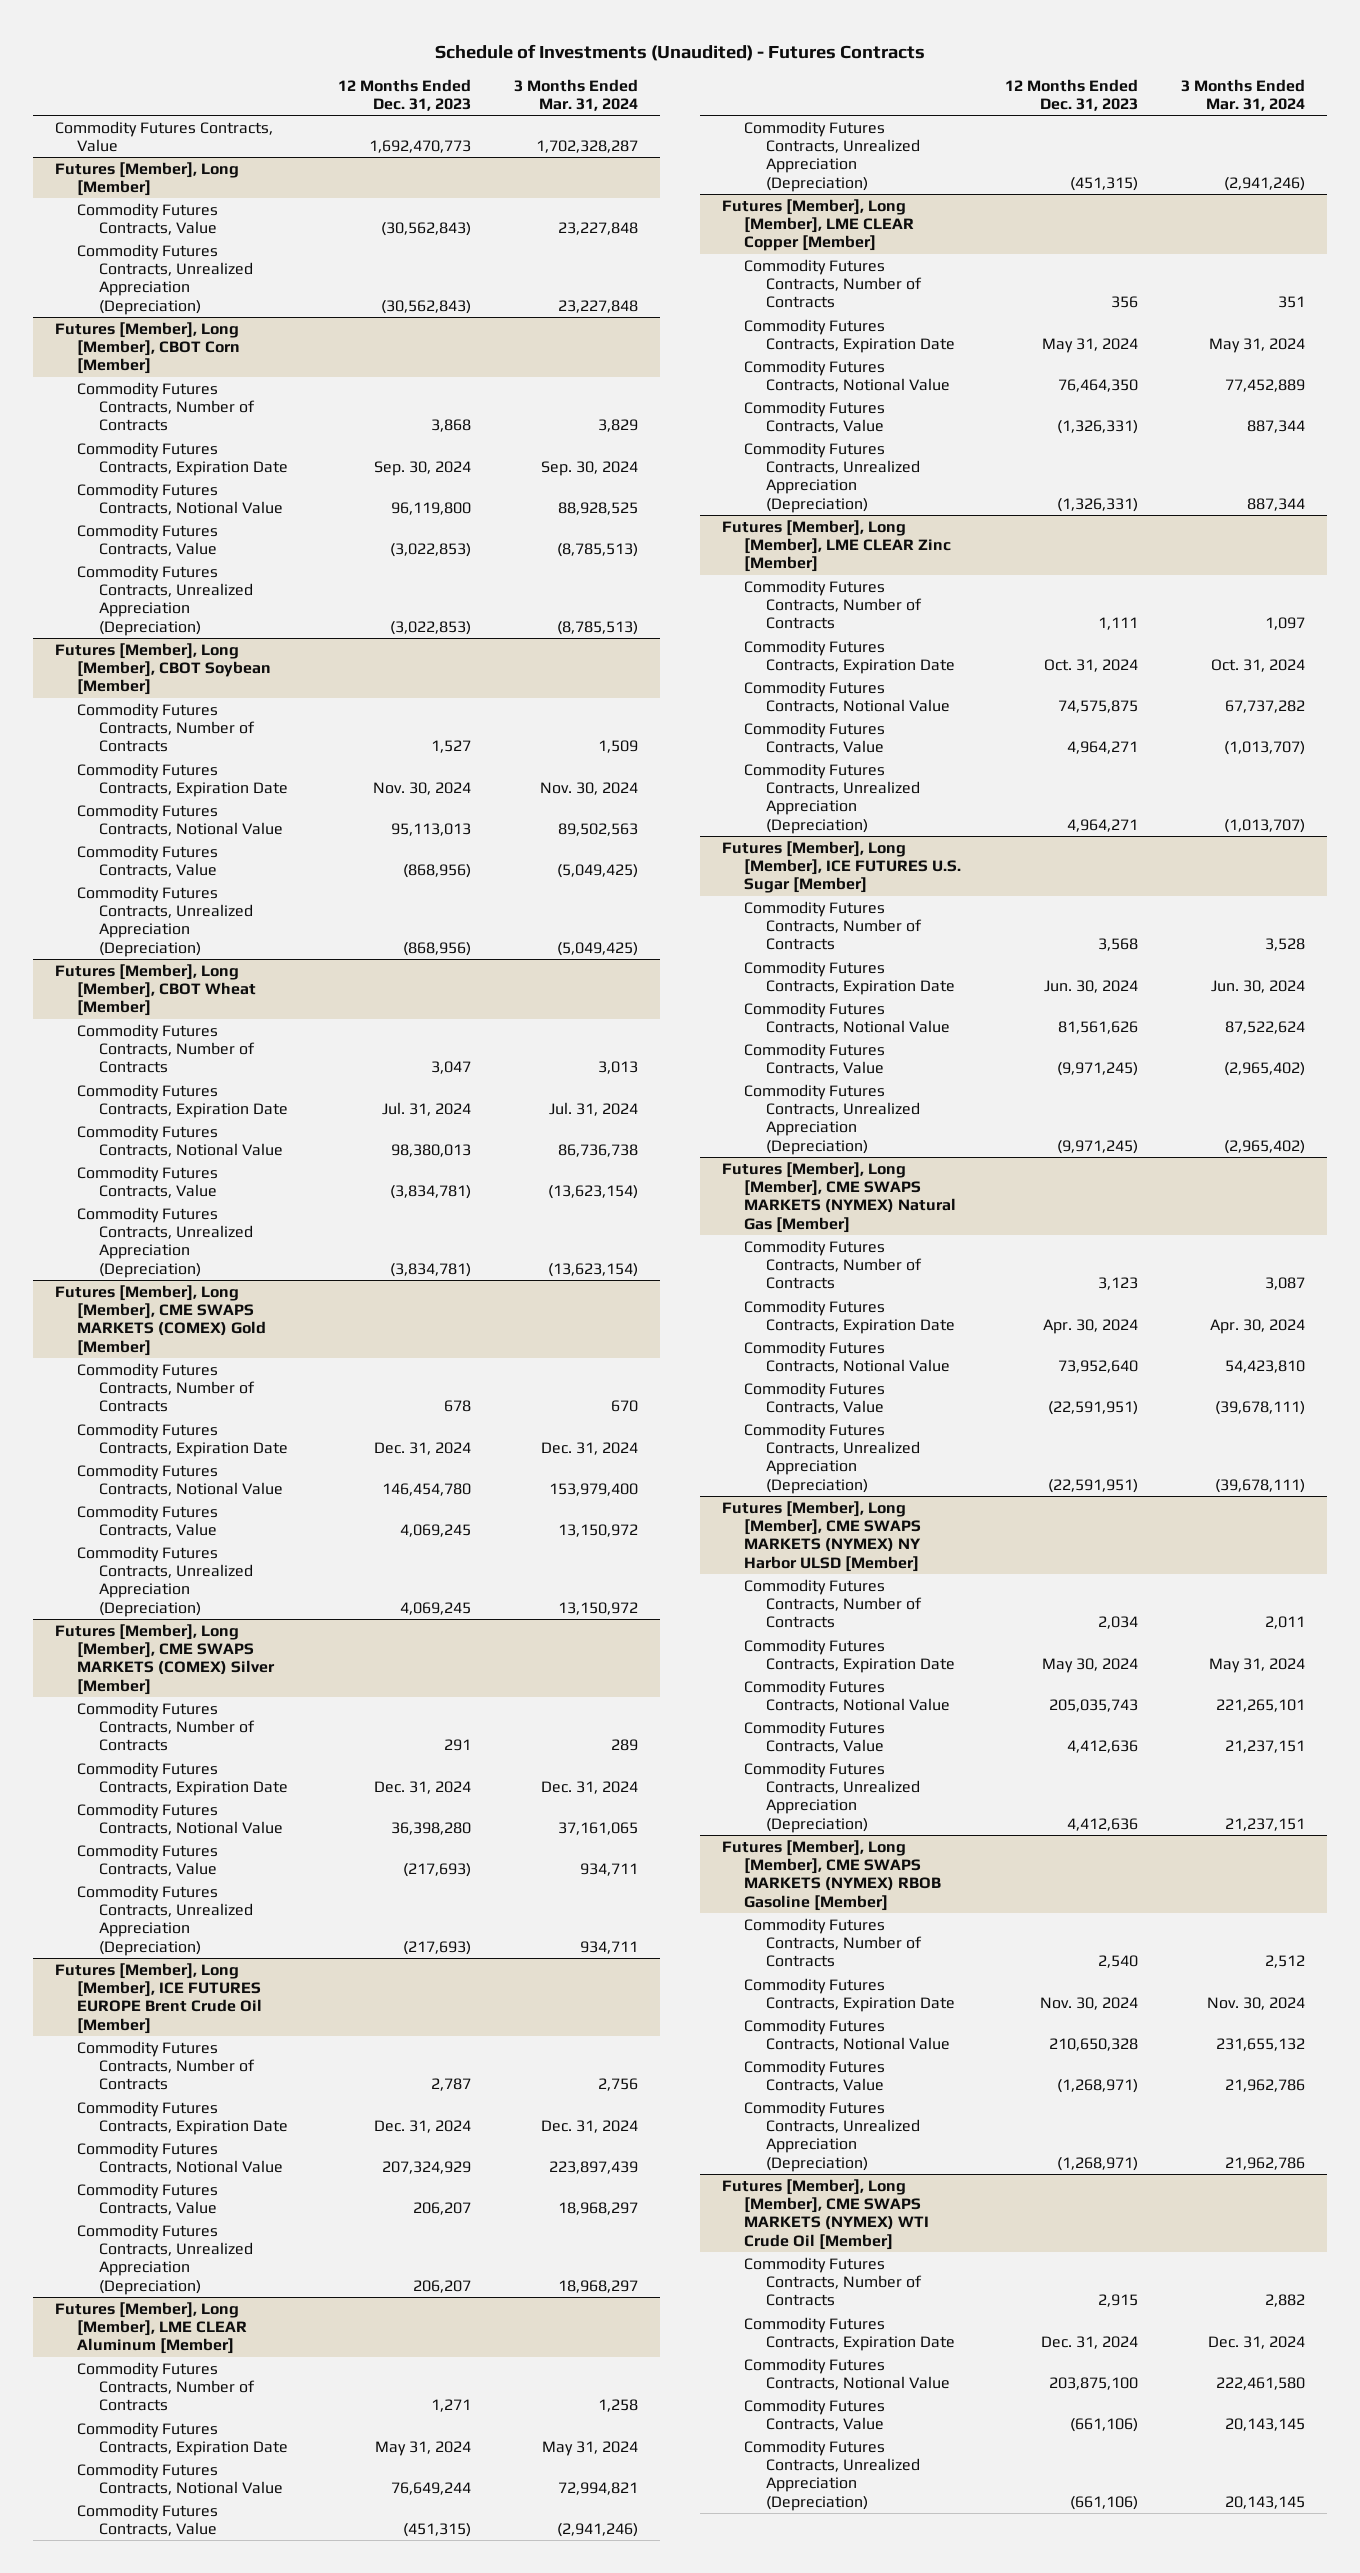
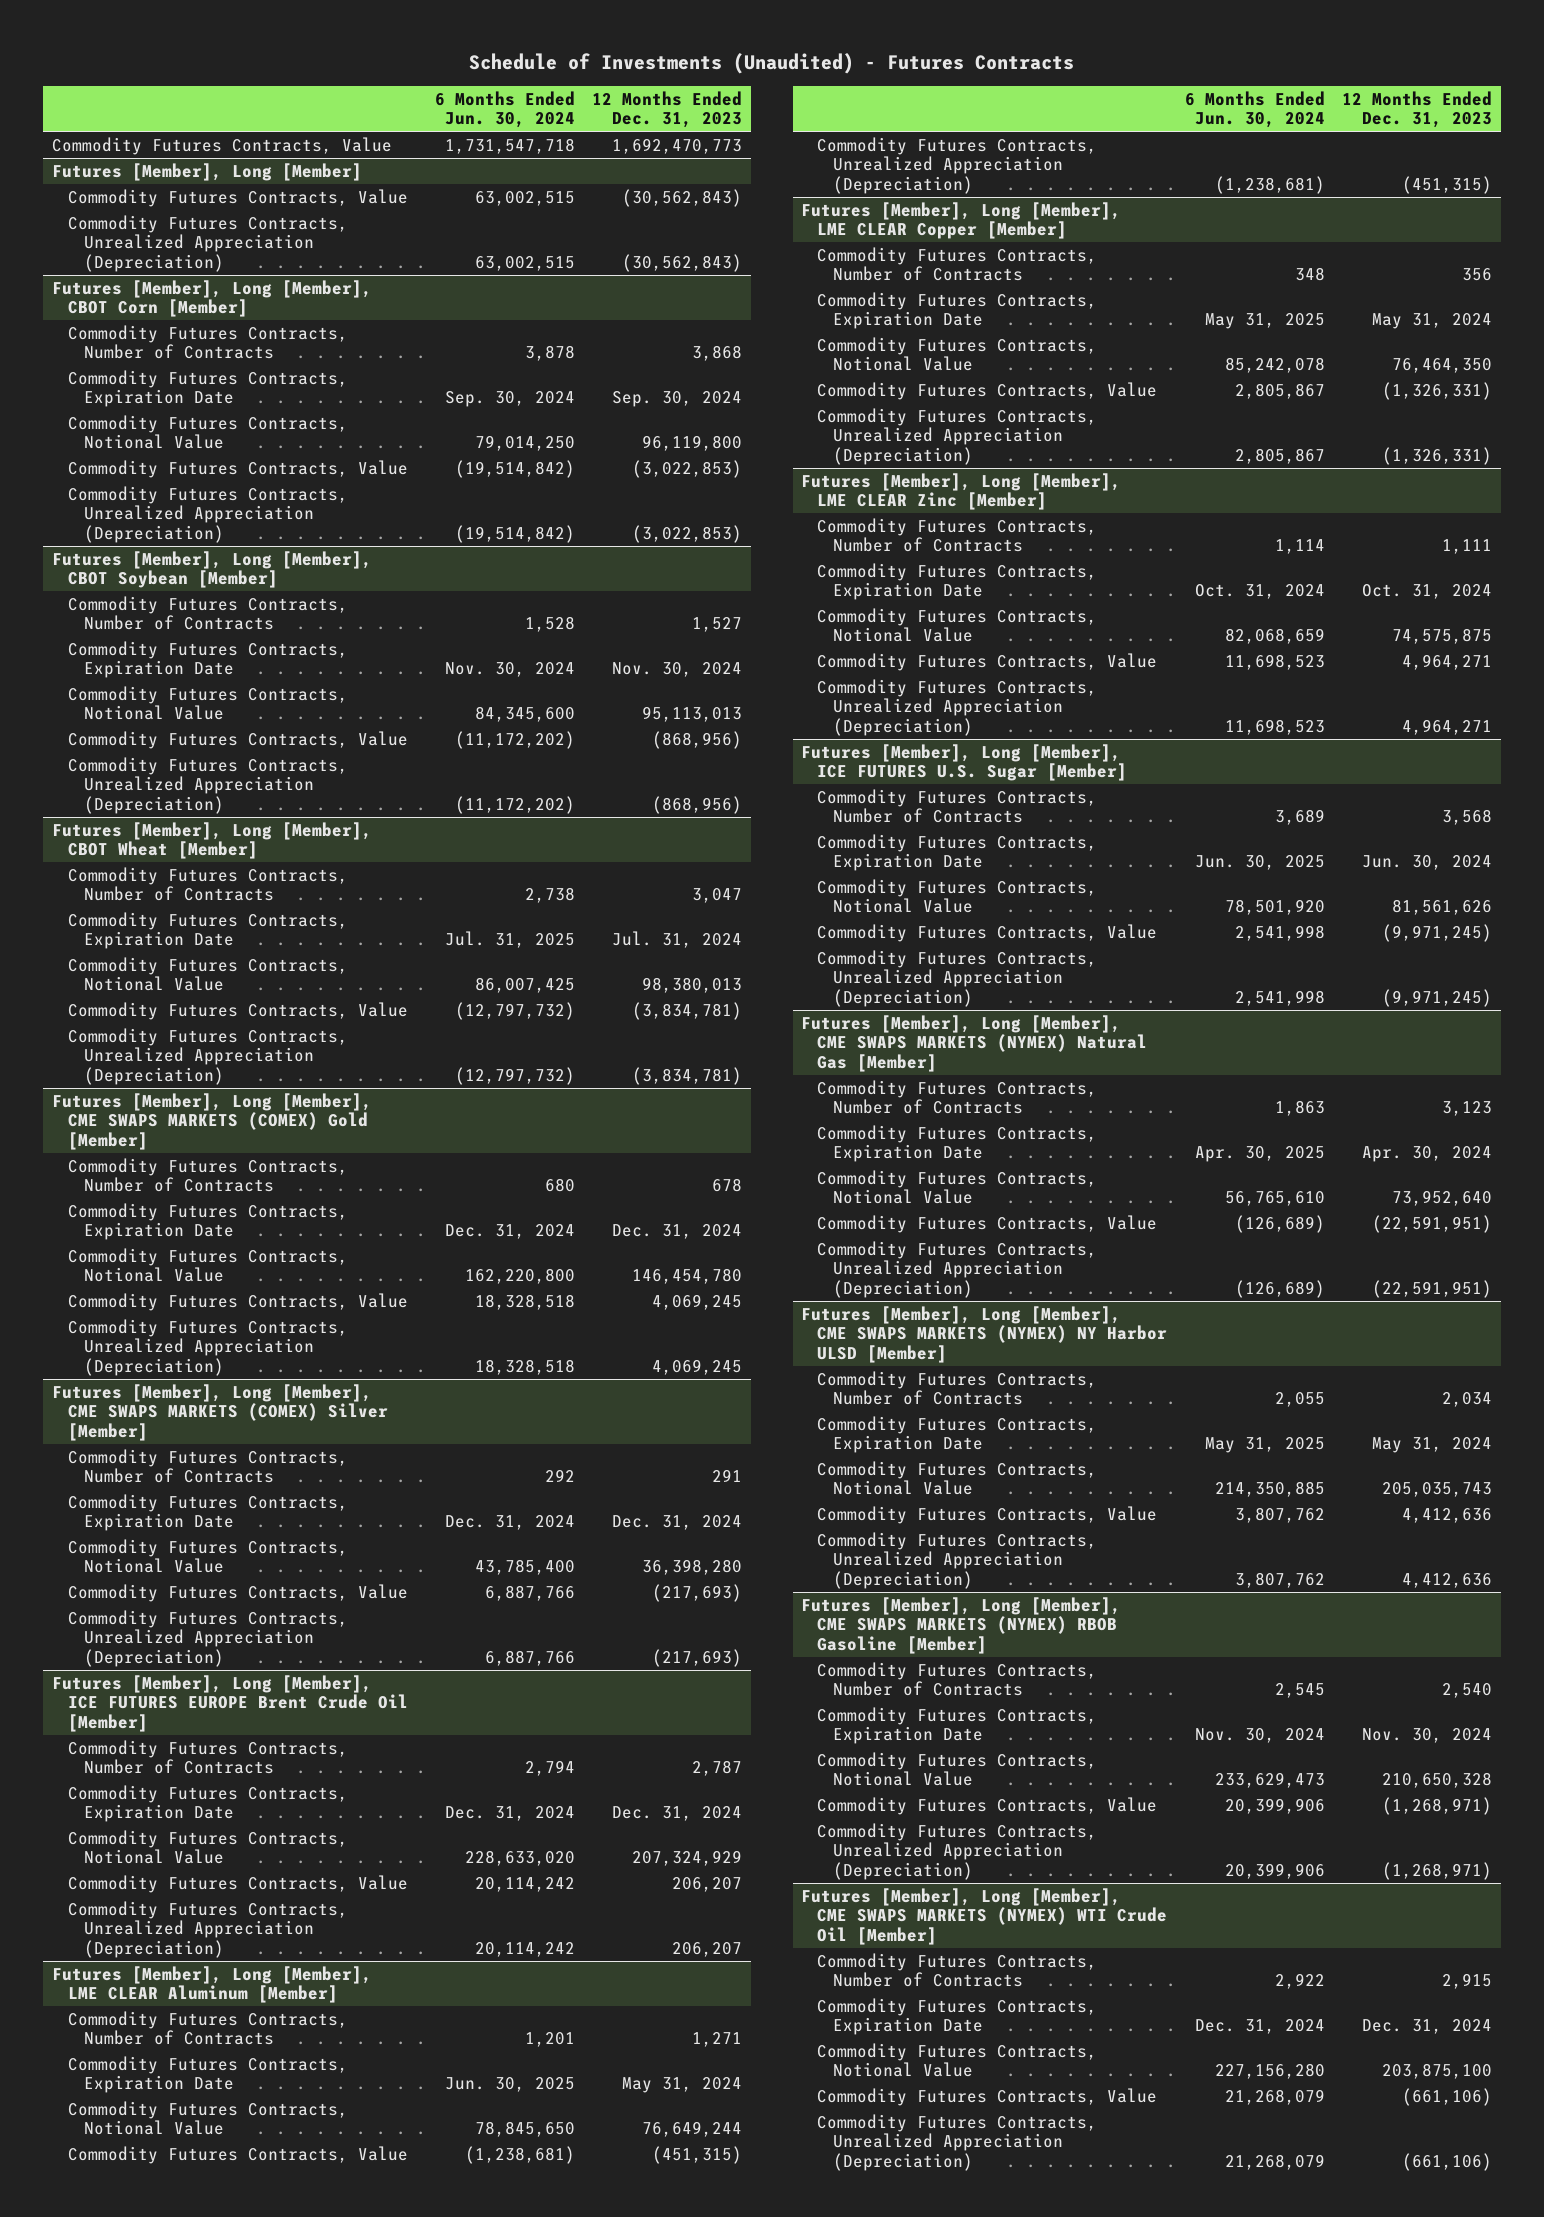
[514,78,639,112] 3 Months Ended Mar. 31, 2024 -> none
none -> [434,90,575,129] 6 Months Ended Jun. 30, 2024
[1041,1658,1138,1674] May 30, 2024 -> [1371,1437,1492,1454] May 31, 2024

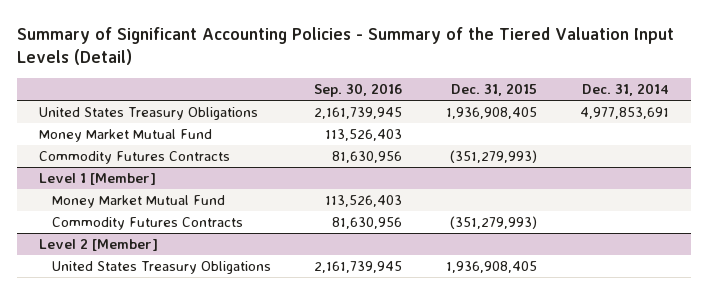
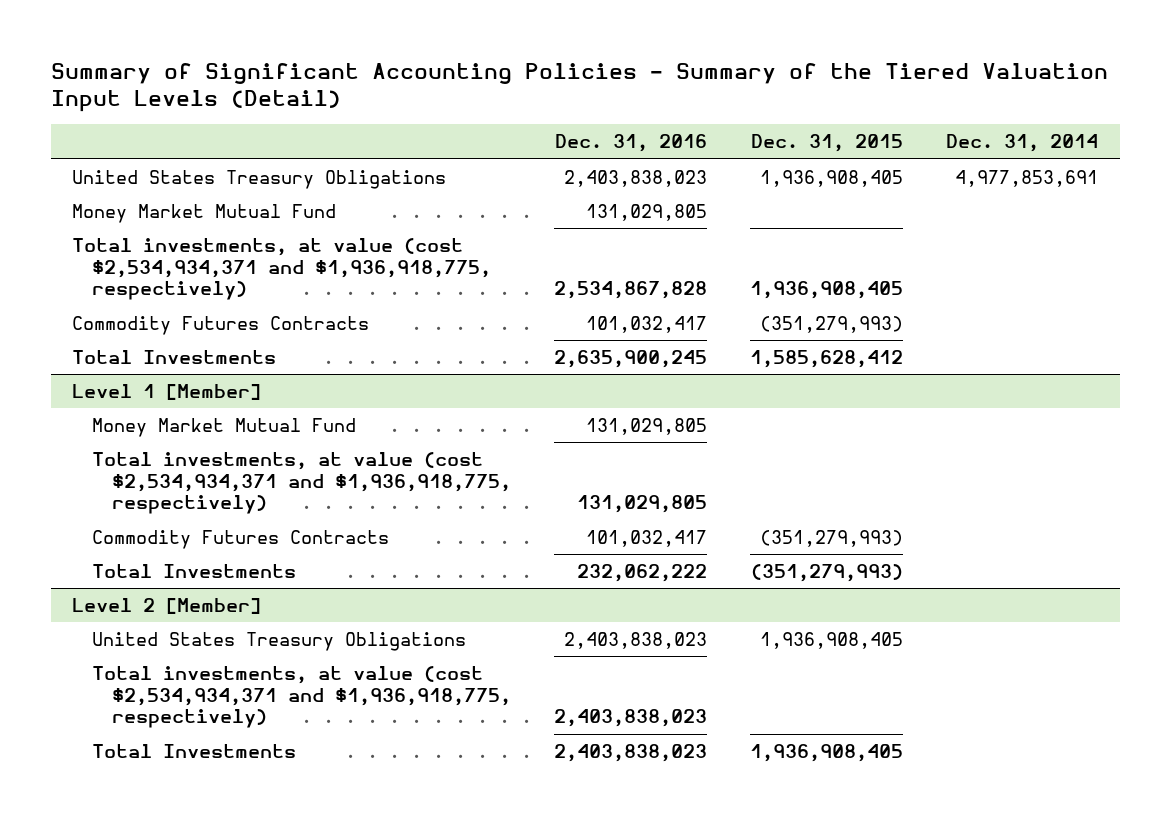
[314,83,403,98] Sep. 30, 2016 -> none
none -> [554,134,707,153] Dec. 31, 2016
none -> [72,237,491,301] Total investments, at value (cost $2,534,934,371 and $1,936,918,775, respectively)
none -> [72,349,277,364] Total Investments
none -> [91,451,511,515] Total investments, at value (cost $2,534,934,371 and $1,936,918,775, respectively)
none -> [91,563,296,578] Total Investments
none -> [91,665,511,729] Total investments, at value (cost $2,534,934,371 and $1,936,918,775, respectively)
none -> [91,743,296,758] Total Investments

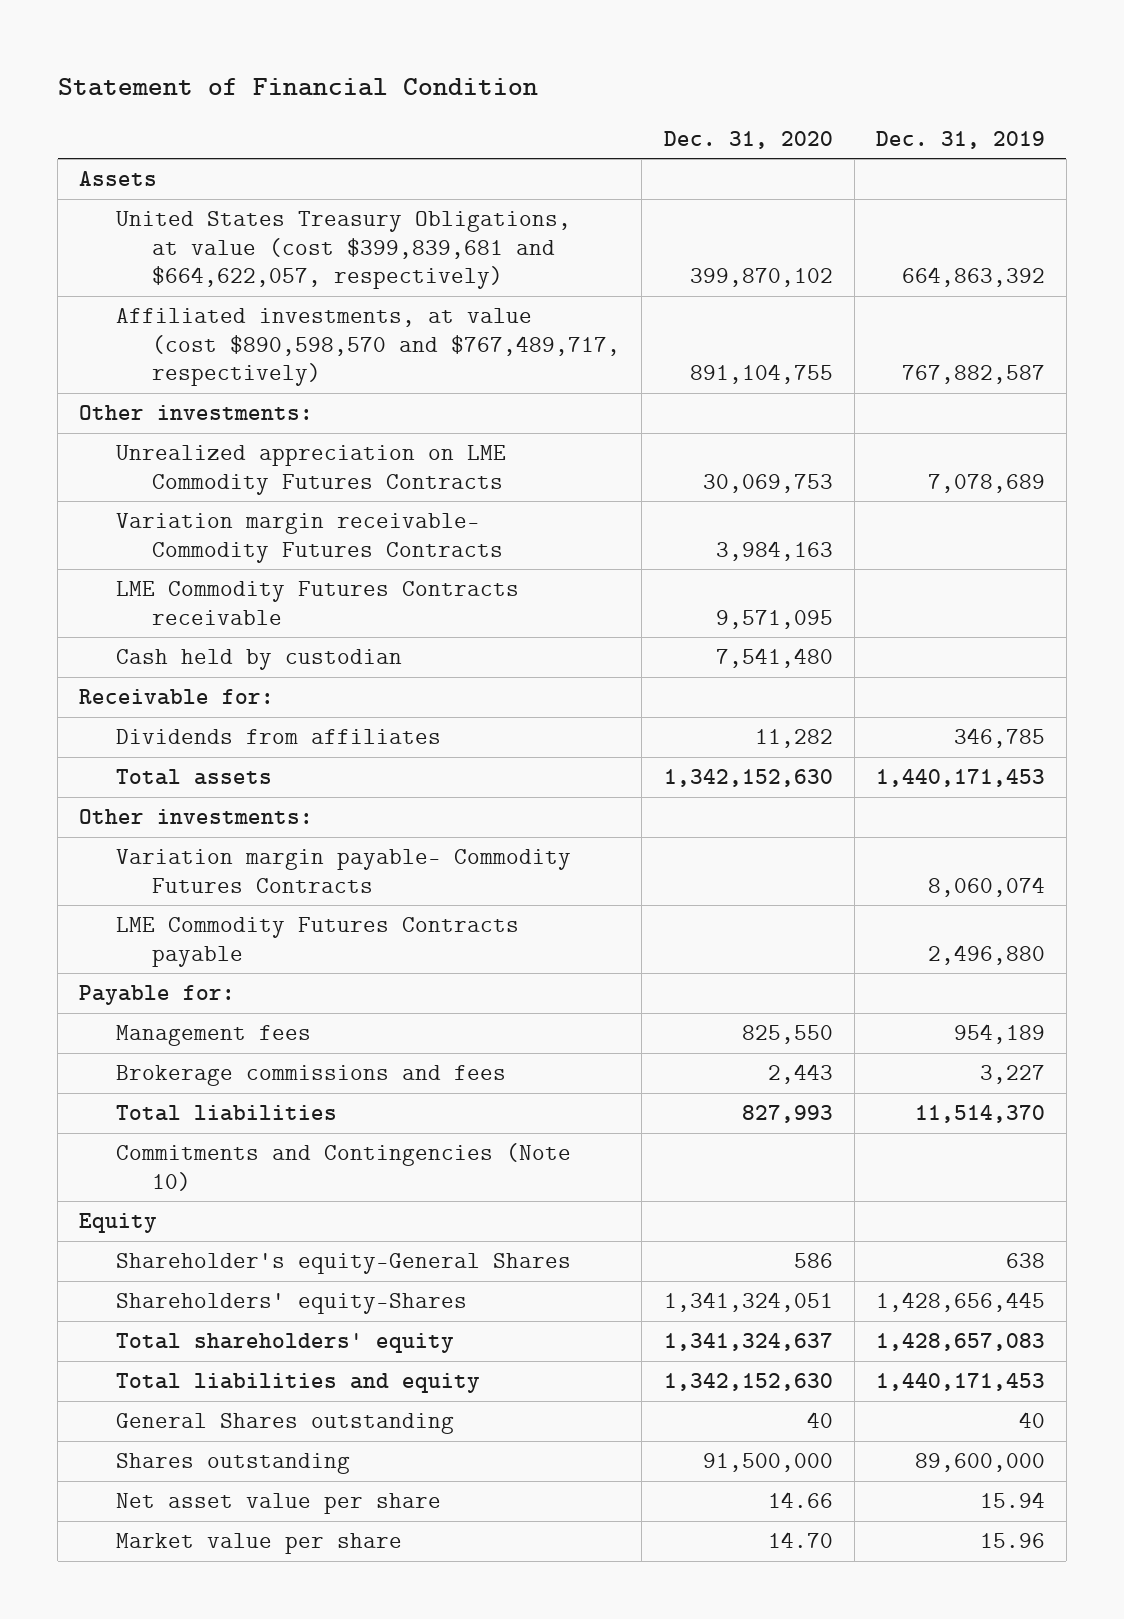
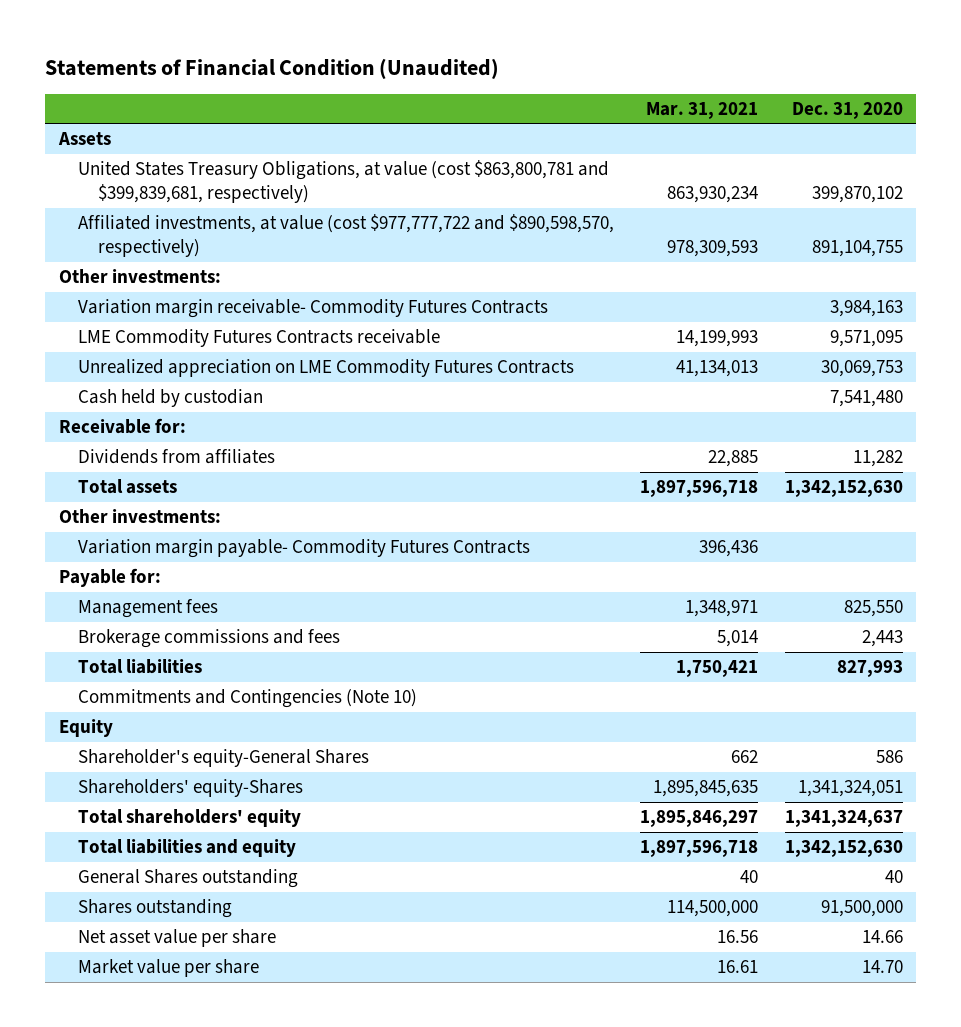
[57,77,538,96] Statement of Financial Condition -> [45,57,500,79] Statements of Financial Condition (Unaudited)
[875,130,1045,149] Dec. 31, 2019 -> none
none -> [646,101,759,119] Mar. 31, 2021
[115,211,571,290] United States Treasury Obligations, at value (cost $399,839,681 and $664,622,057, respectively) -> [78,160,610,204] United States Treasury Obligations, at value (cost $863,800,781 and $399,839,681, respectively)
[115,308,621,387] Affiliated investments, at value (cost $890,598,570 and $767,489,717, respectively) -> [78,214,615,258] Affiliated investments, at value (cost $977,777,722 and $890,598,570, respectively)
[115,445,506,495] Unrealized appreciation on LME Commodity Futures Contracts -> [78,359,575,378] Unrealized appreciation on LME Commodity Futures Contracts
[115,917,519,967] LME Commodity Futures Contracts payable -> none

